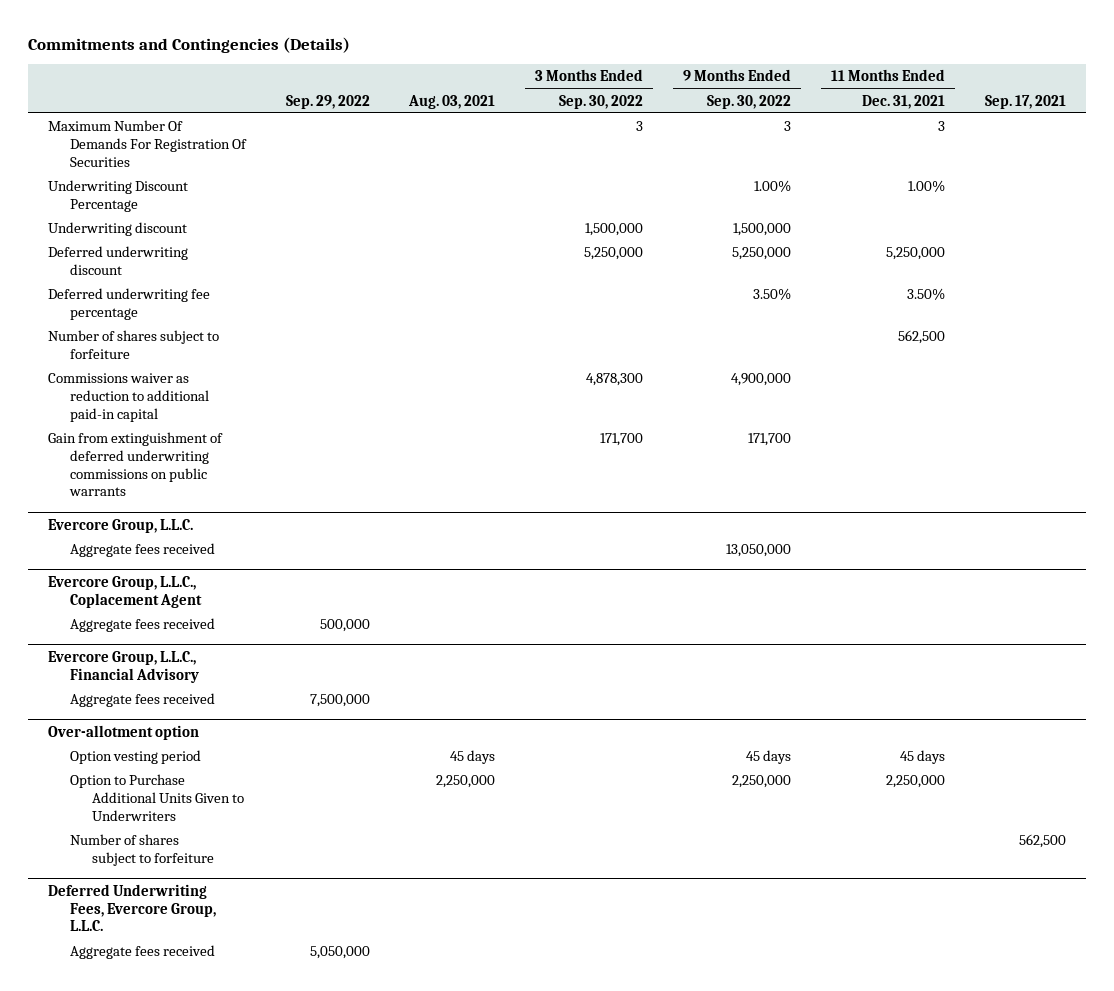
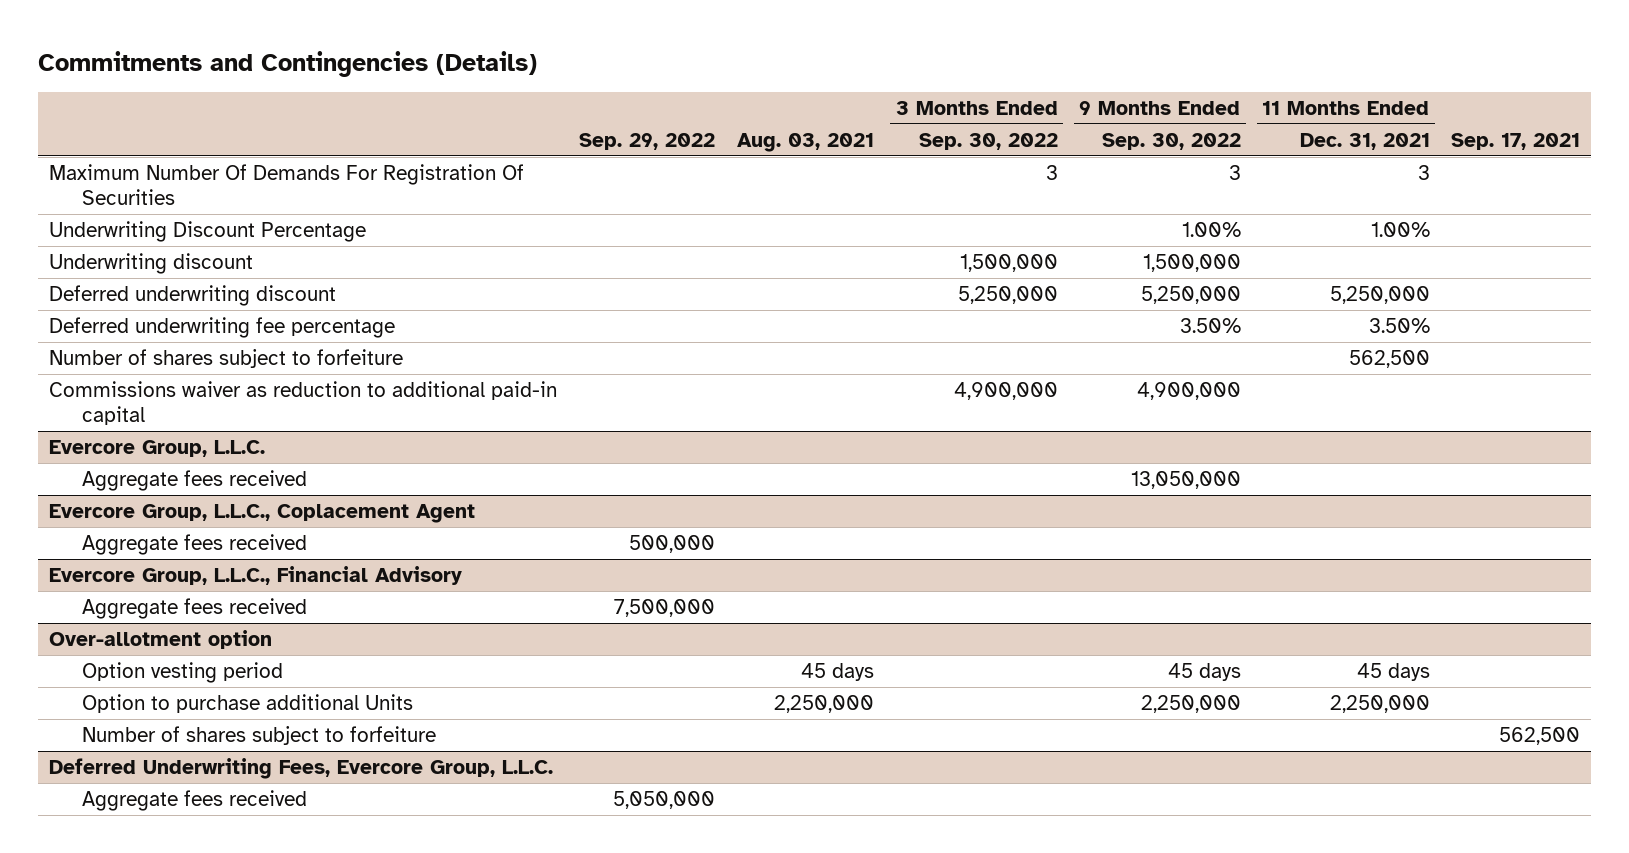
[47,431,223,497] Gain from extinguishment of deferred underwriting commissions on public warrants -> none
[586,372,644,386] 4,878,300 -> [953,382,1058,401] 4,900,000
[69,773,244,821] Option to Purchase Additional Units Given to Underwriters -> [82,694,414,714] Option to purchase additional Units

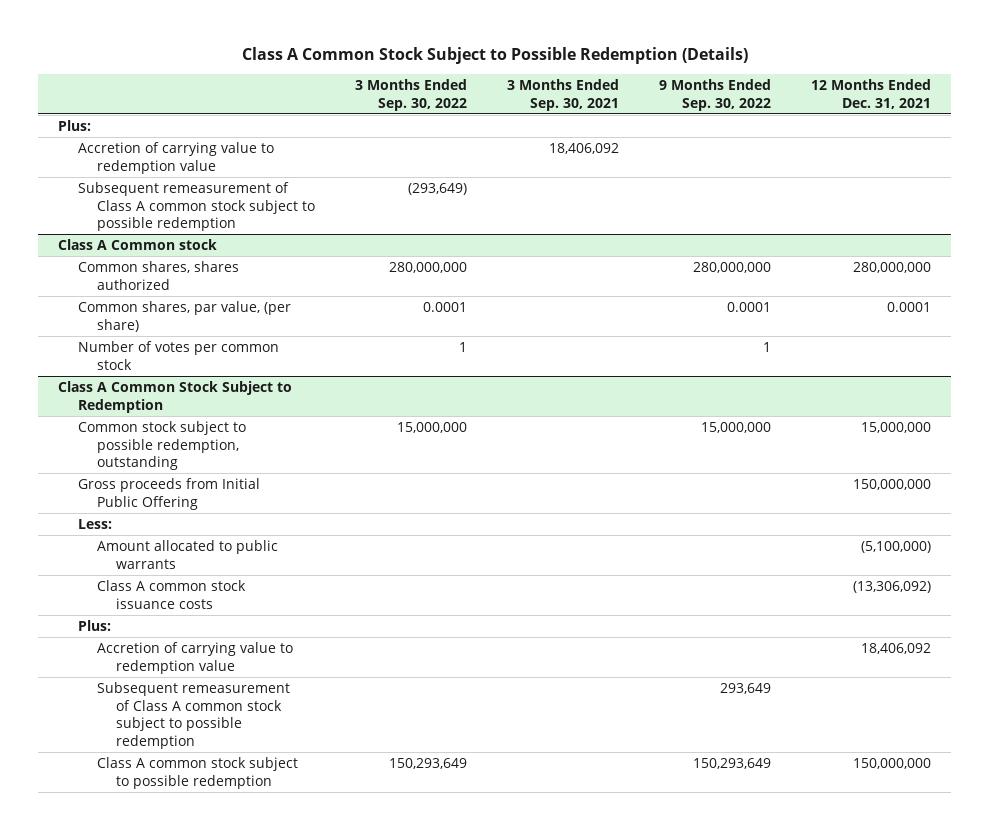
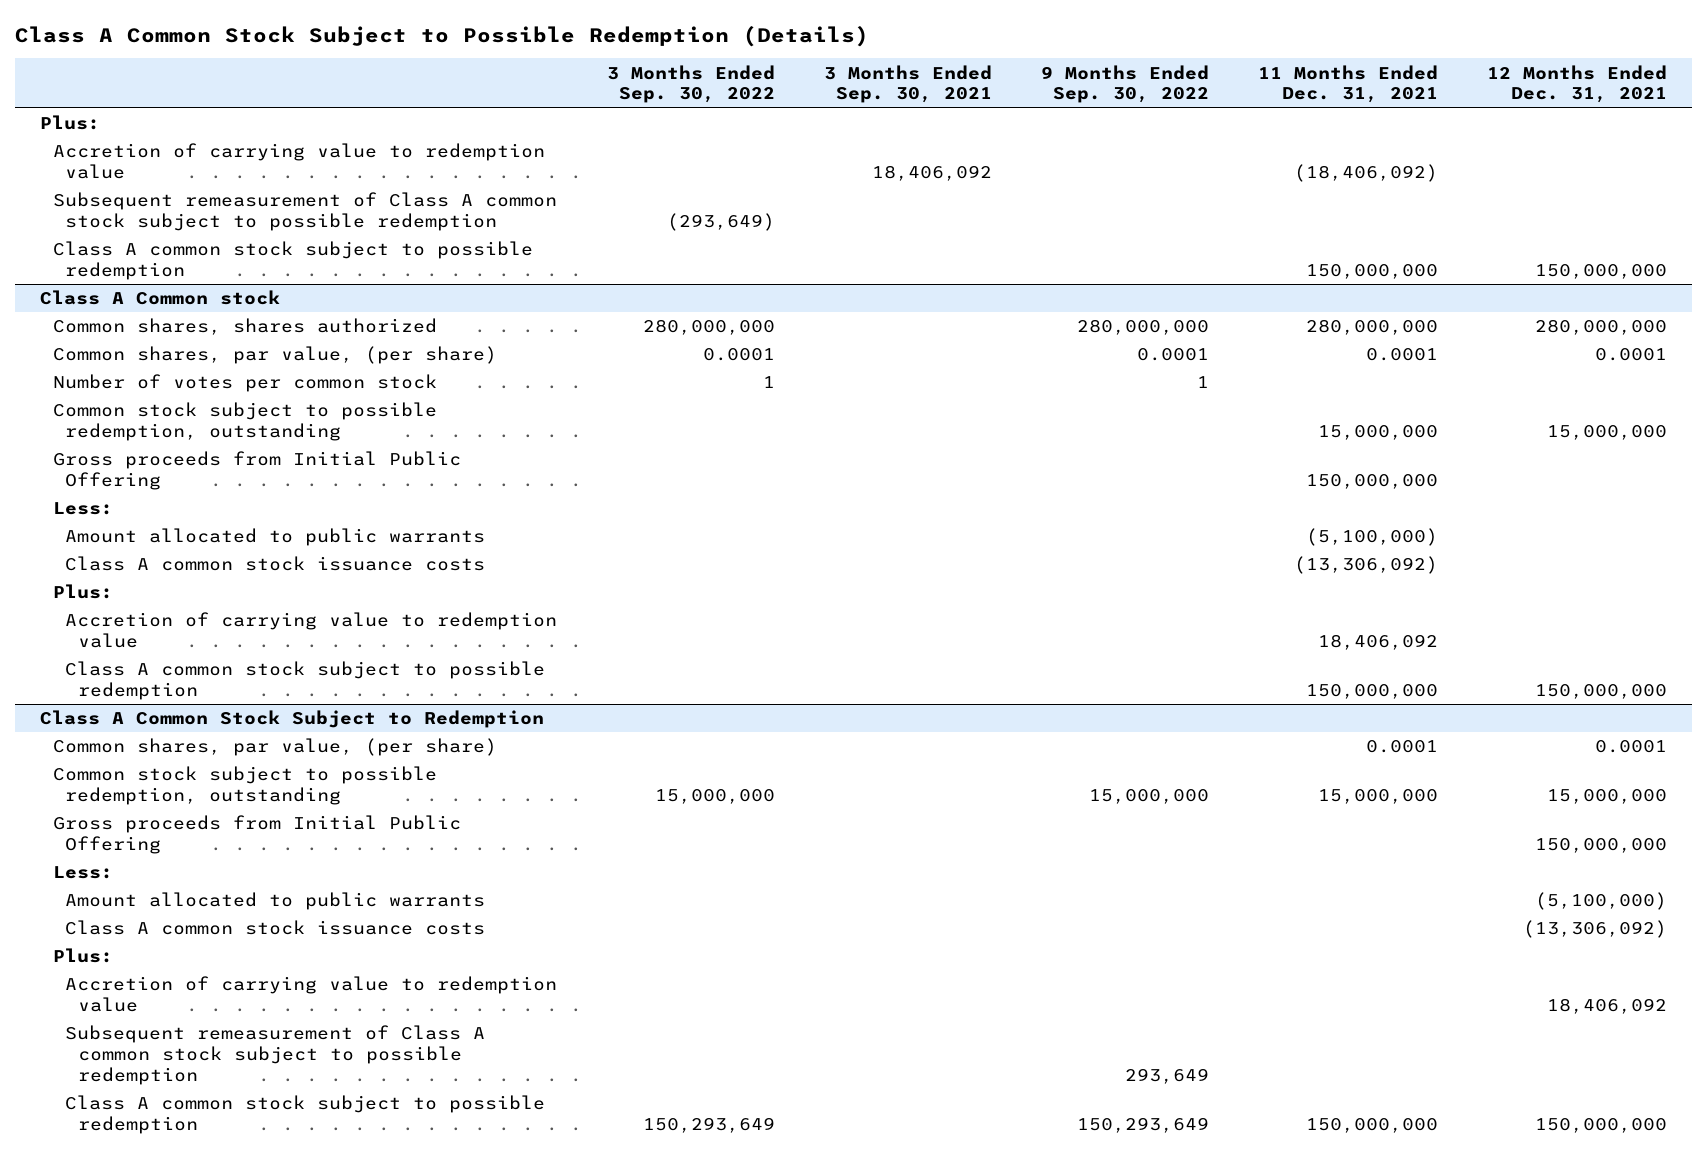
none -> [1257,64,1438,104] 11 Months Ended Dec. 31, 2021
none -> [52,241,533,280] Class A common stock subject to possible redemption
none -> [52,402,437,441] Common stock subject to possible redemption, outstanding
none -> [52,451,461,490] Gross proceeds from Initial Public Offering
none -> [52,502,113,516] Less:
none -> [65,528,486,547] Amount allocated to public warrants
none -> [65,556,486,572] Class A common stock issuance costs
none -> [52,584,113,600] Plus:
none -> [65,612,558,648] Accretion of carrying value to redemption value
none -> [65,661,546,700] Class A common stock subject to possible redemption
none -> [52,738,497,757] Common shares, par value, (per share)

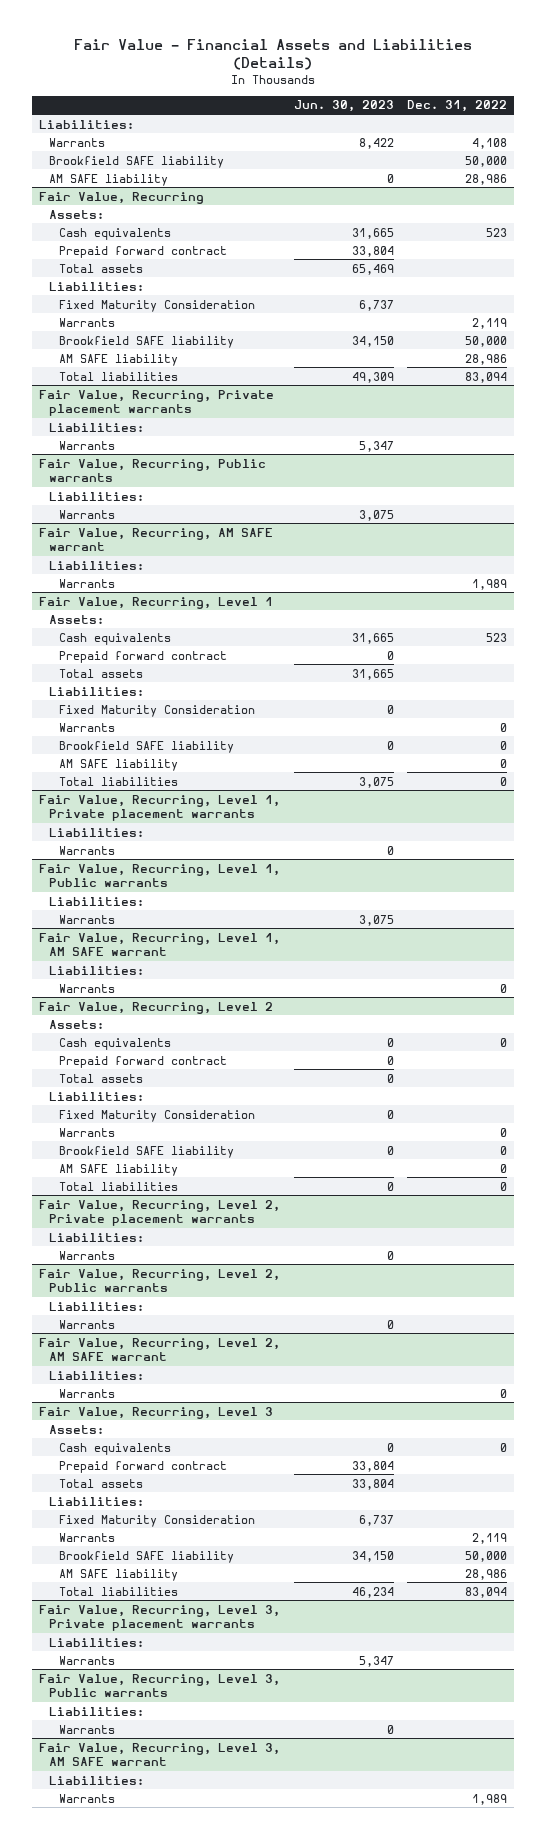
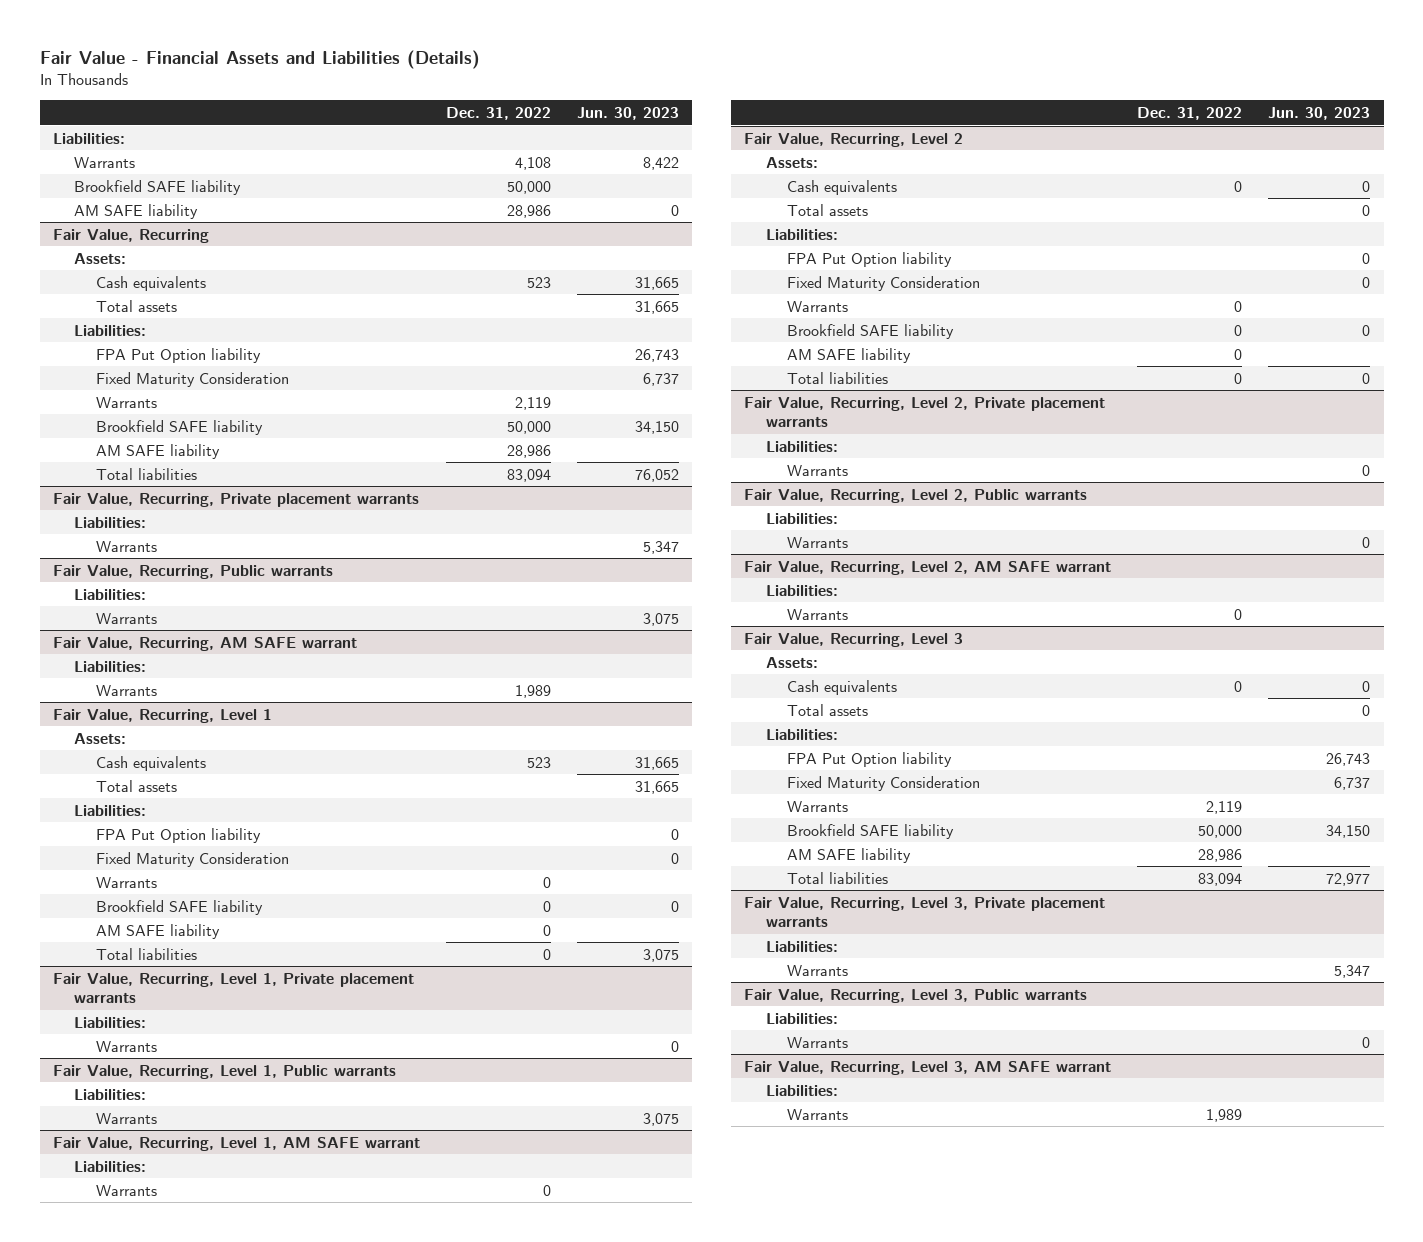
[59,245,228,258] Prepaid forward contract -> none
[351,263,394,275] 65,469 -> [635,300,680,314] 31,665
none -> [95,347,261,363] FPA Put Option liability
[351,371,394,383] 49,309 -> [635,468,680,482] 76,052
[59,650,228,663] Prepaid forward contract -> none
none -> [95,827,261,843] FPA Put Option liability
[59,1055,228,1068] Prepaid forward contract -> none
none -> [786,251,952,267] FPA Put Option liability
[59,1460,228,1473] Prepaid forward contract -> none
[351,1478,394,1490] 33,804 -> [1362,704,1371,716] 0
none -> [786,751,952,767] FPA Put Option liability
[351,1586,394,1598] 46,234 -> [1326,872,1371,886] 72,977

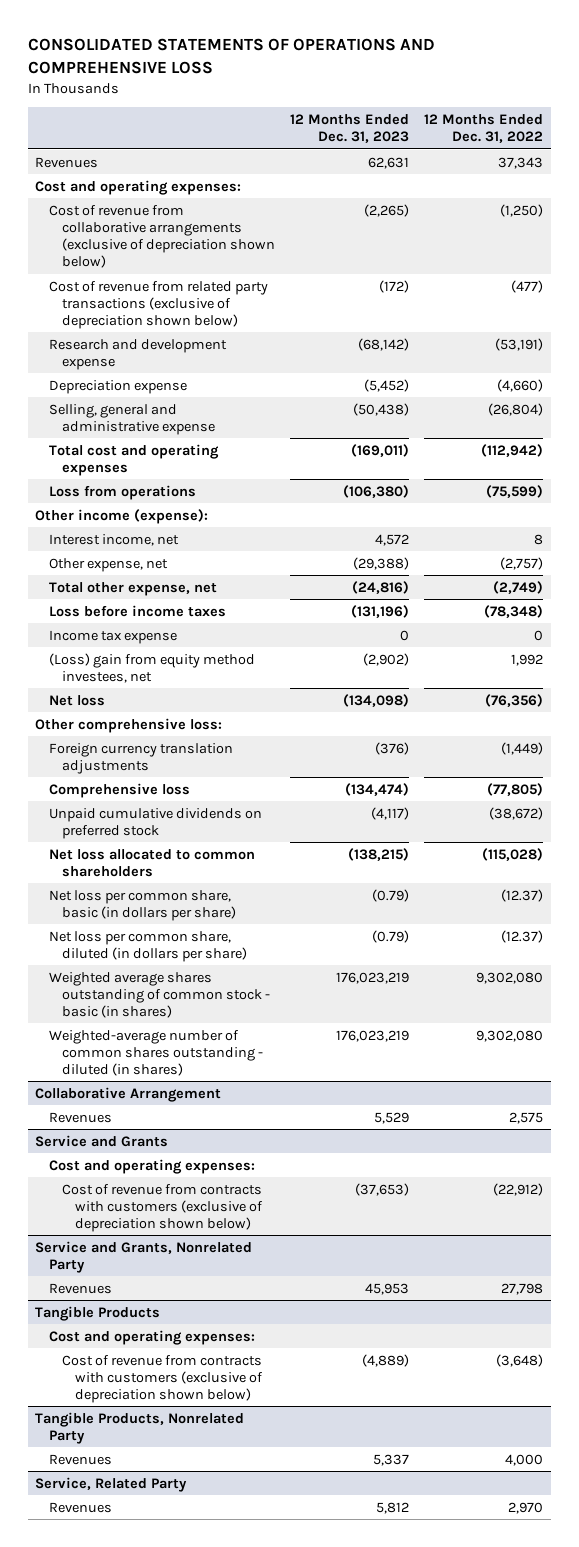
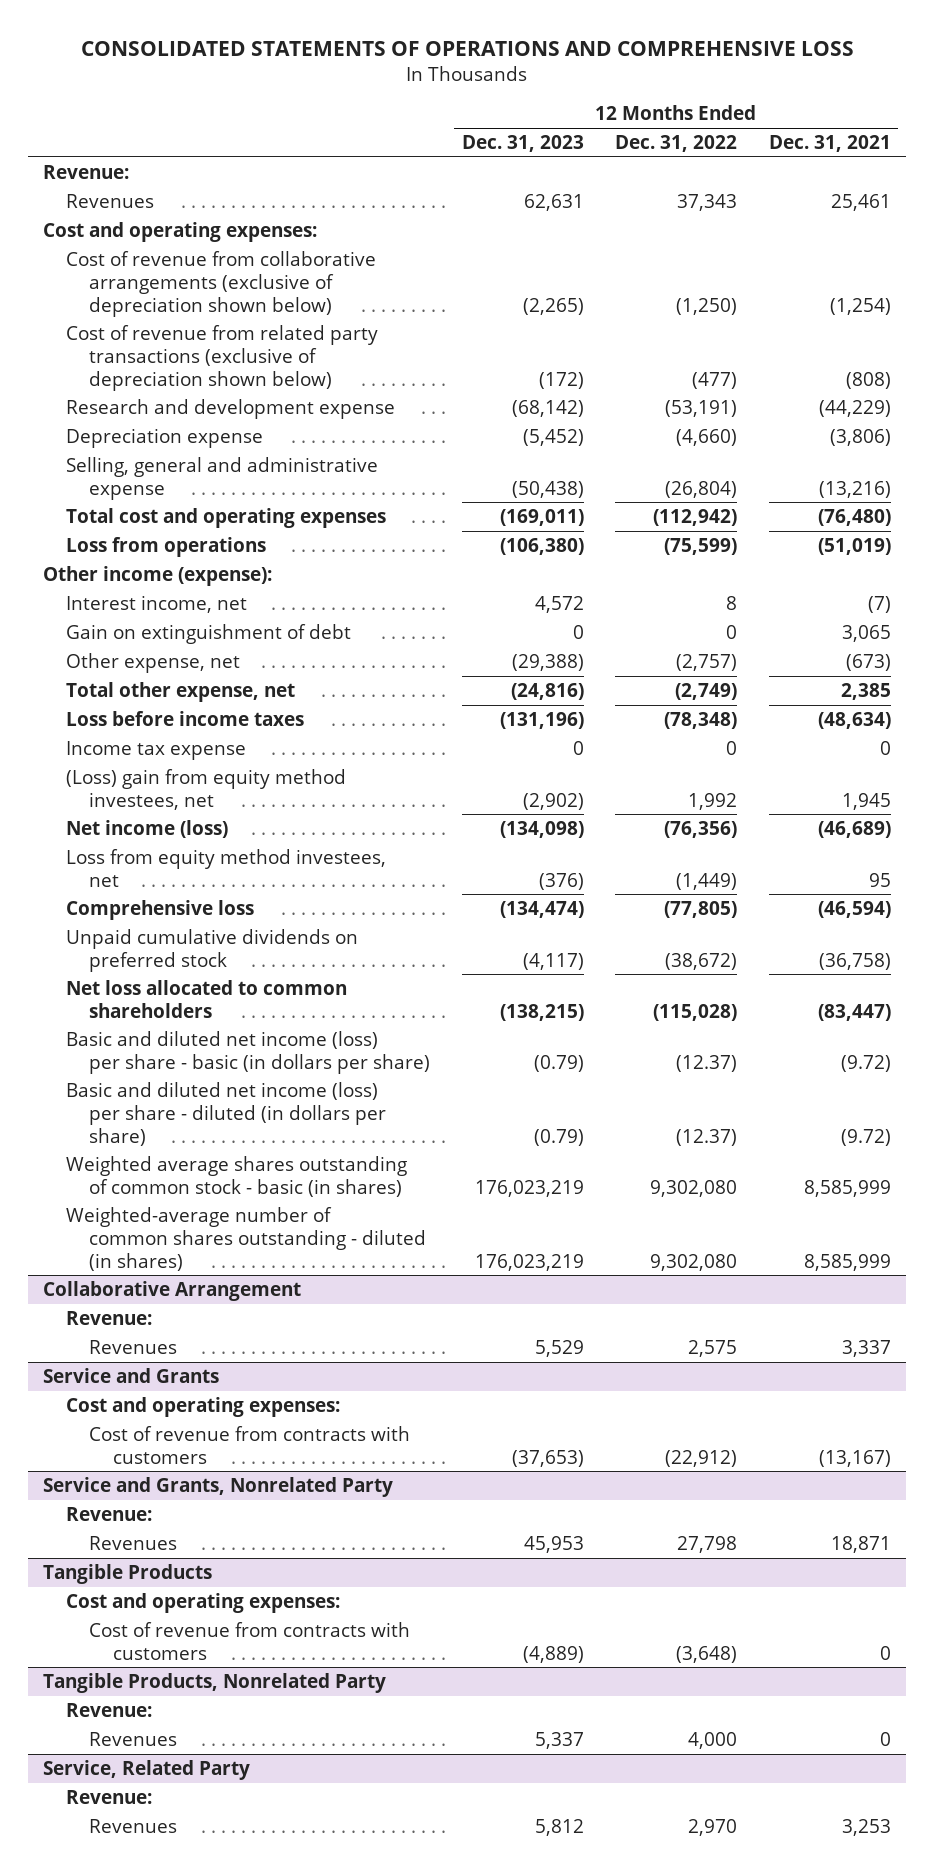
none -> [768,134,891,152] Dec. 31, 2021
none -> [43,164,130,179] Revenue:
none -> [66,623,352,644] Gain on extinguishment of debt
[35,717,223,733] Other comprehensive loss: -> none
[48,694,105,706] Net loss -> [66,819,229,838] Net income (loss)
[48,742,233,774] Foreign currency translation adjustments -> [66,848,387,887] Loss from equity method investees, net
[48,889,236,921] Net loss per common share, basic (in dollars per share) -> [66,1030,431,1074] Basic and diluted net income (loss) per share - basic (in dollars per share)
[48,930,247,962] Net loss per common share, diluted (in dollars per share) -> [66,1081,387,1146] Basic and diluted net income (loss) per share - diluted (in dollars per share)
none -> [66,1310,153,1325] Revenue:
[61,1183,263,1233] Cost of revenue from contracts with customers (exclusive of depreciation shown below) -> [89,1425,411,1464] Cost of revenue from contracts with customers
none -> [66,1506,153,1521] Revenue:
[61,1354,263,1404] Cost of revenue from contracts with customers (exclusive of depreciation shown below) -> [89,1621,411,1660] Cost of revenue from contracts with customers
none -> [66,1702,153,1717] Revenue:
none -> [66,1789,153,1804] Revenue:

